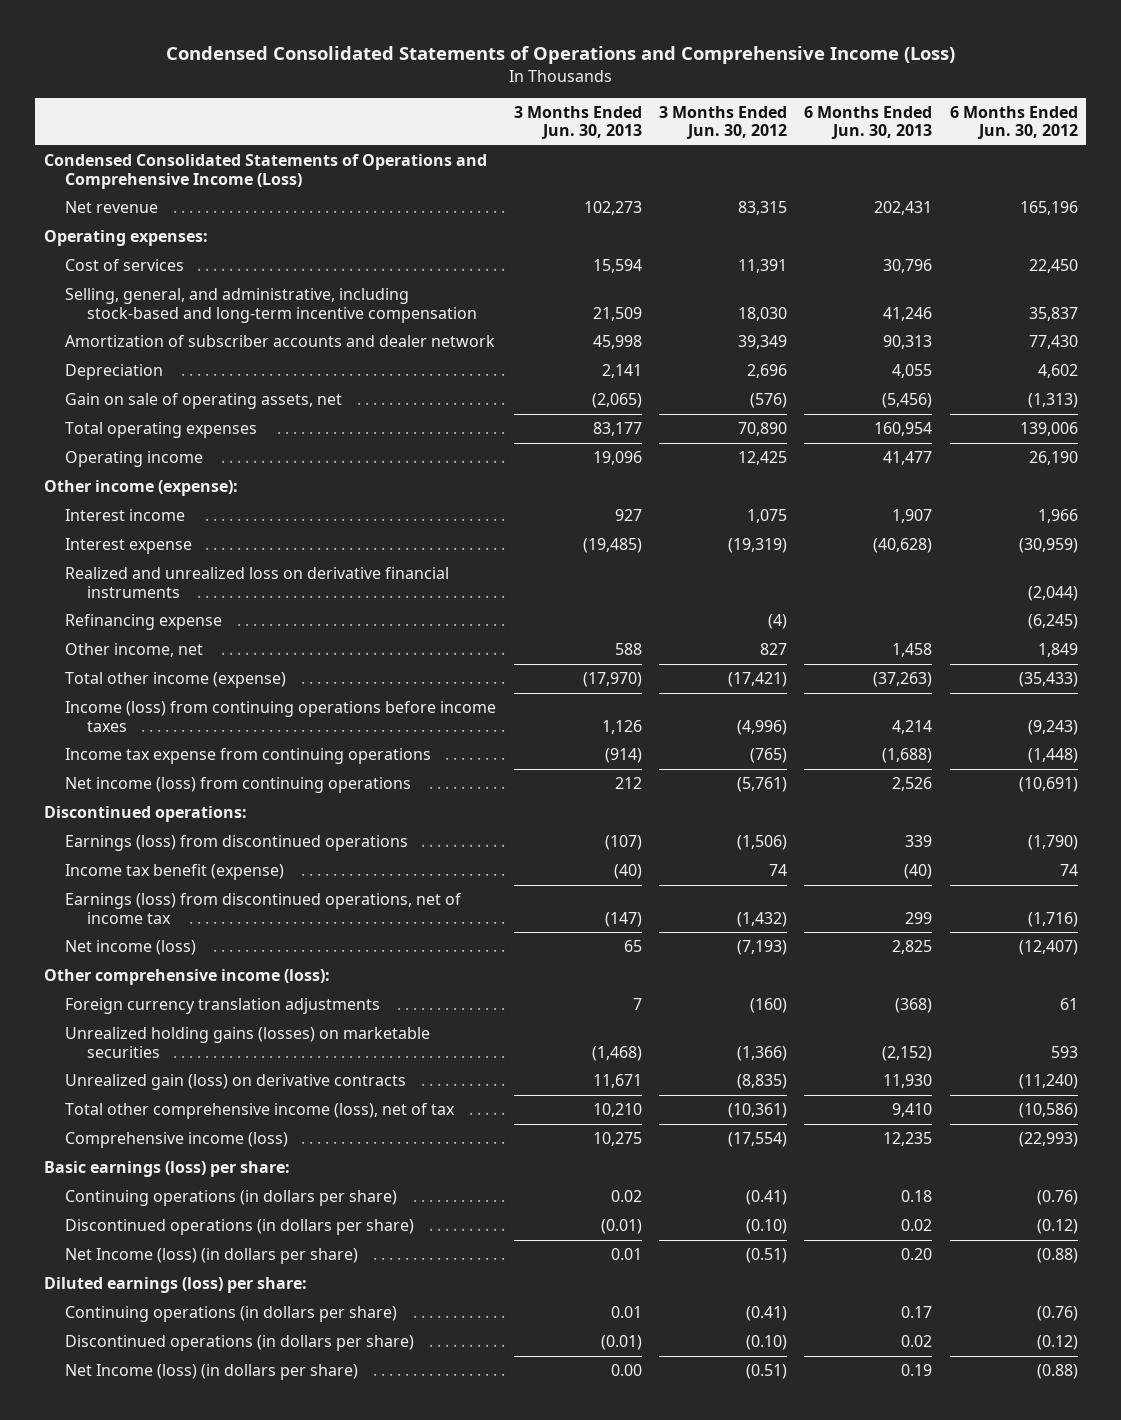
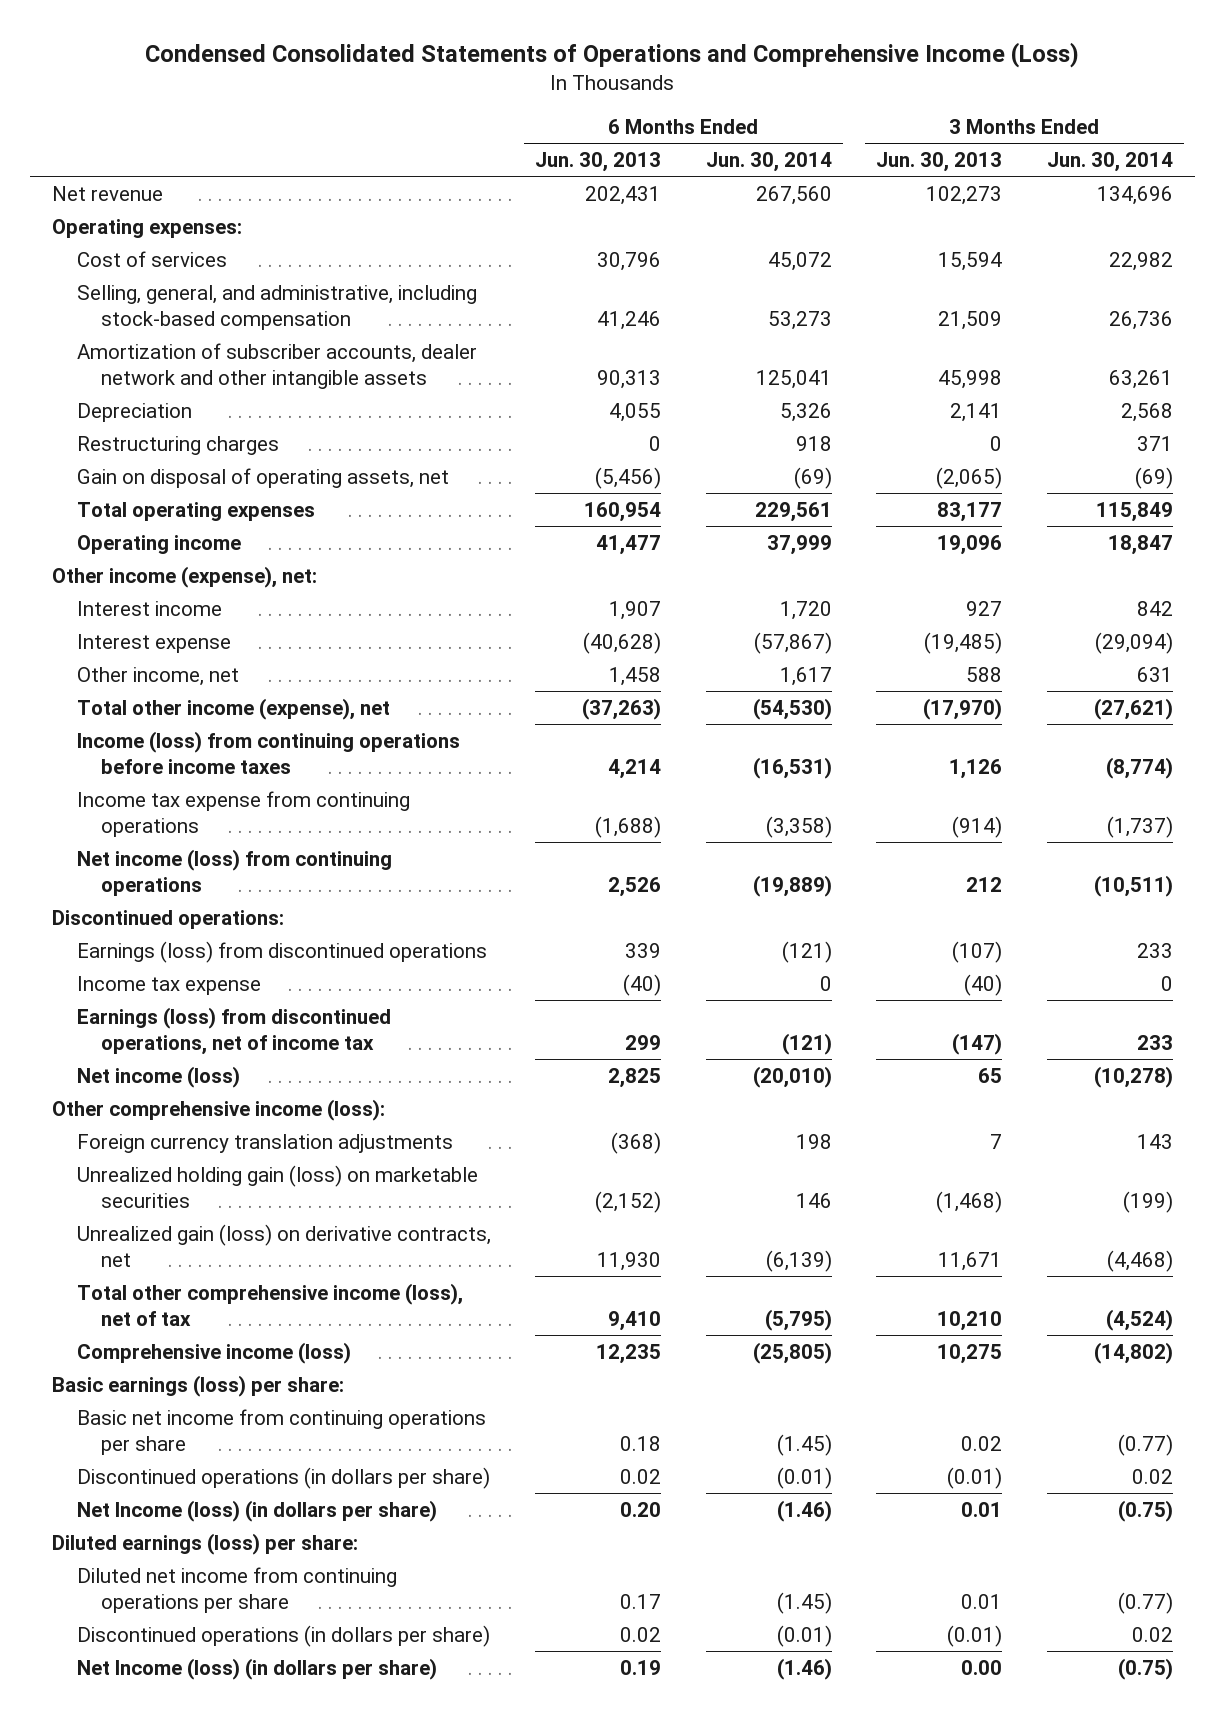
[658,105,787,140] 3 Months Ended Jun. 30, 2012 -> none
[949,105,1078,140] 6 Months Ended Jun. 30, 2012 -> none
none -> [705,152,832,173] Jun. 30, 2014
none -> [1046,152,1173,173] Jun. 30, 2014
[43,154,487,189] Condensed Consolidated Statements of Operations and Comprehensive Income (Loss) -> none
[65,288,477,323] Selling, general, and administrative, including stock-based and long-term incentive compensation -> [76,284,477,330] Selling, general, and administrative, including stock-based compensation
[65,335,496,348] Amortization of subscriber accounts and dealer network -> [76,342,477,389] Amortization of subscriber accounts, dealer network and other intangible assets
none -> [76,435,279,455] Restructuring charges
[65,393,343,410] Gain on sale of operating assets, net -> [76,467,449,488] Gain on disposal of operating assets, net
[43,480,238,497] Other income (expense): -> [52,565,318,588] Other income (expense), net:
[65,567,450,598] Realized and unrealized loss on derivative financial instruments -> none
[65,614,223,631] Refinancing expense -> none
[65,672,287,689] Total other income (expense) -> [76,697,390,720] Total other income (expense), net
[65,864,285,881] Income tax benefit (expense) -> [76,975,261,995] Income tax expense
[65,1027,431,1058] Unrealized holding gains (losses) on marketable securities -> [76,1164,478,1208] Unrealized holding gain (loss) on marketable securities
[65,1074,407,1091] Unrealized gain (loss) on derivative contracts -> [76,1223,491,1267] Unrealized gain (loss) on derivative contracts, net
[65,1190,398,1207] Continuing operations (in dollars per share) -> [76,1408,486,1455] Basic net income from continuing operations per share
[65,1306,398,1323] Continuing operations (in dollars per share) -> [76,1566,397,1613] Diluted net income from continuing operations per share

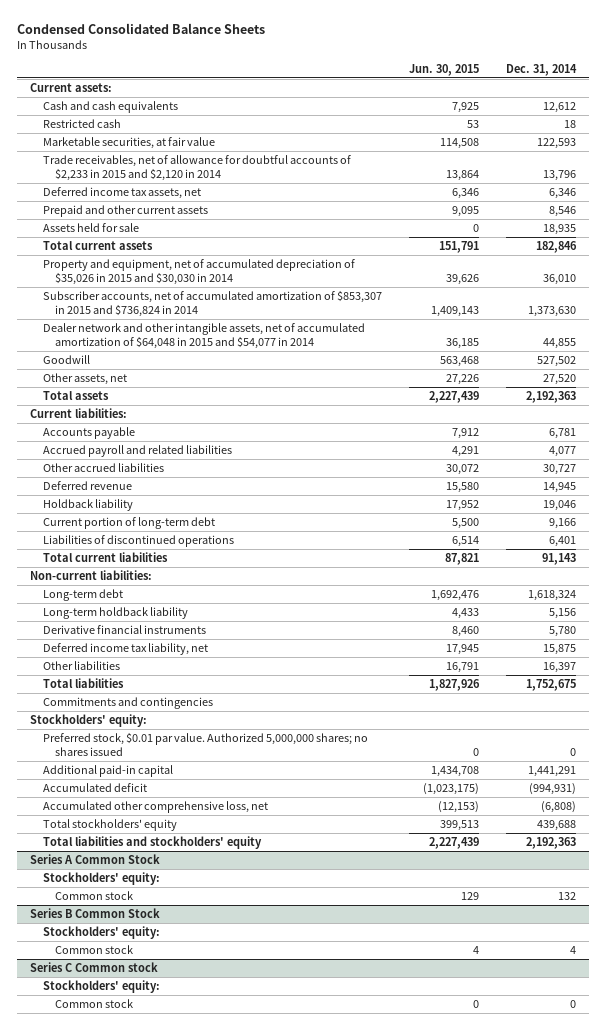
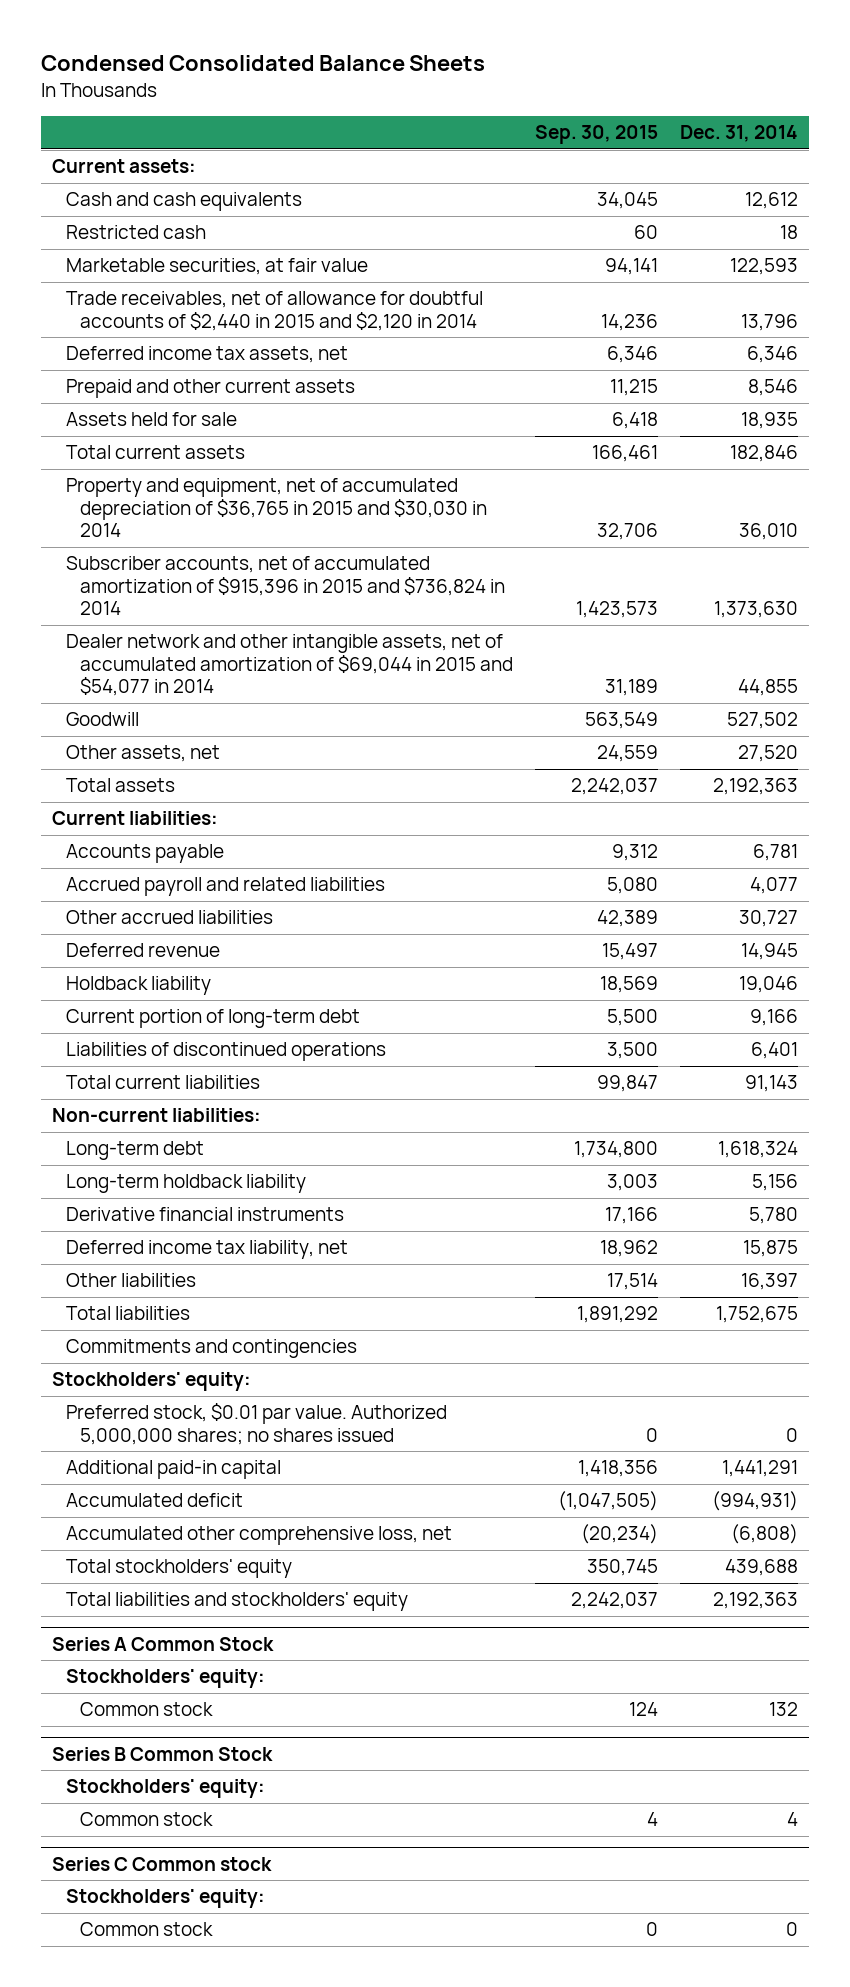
[408,63,479,76] Jun. 30, 2015 -> none
none -> [535,125,659,145] Sep. 30, 2015
[42,154,351,181] Trade receivables, net of allowance for doubtful accounts of $2,233 in 2015 and $2,120 in 2014 -> [66,291,484,331] Trade receivables, net of allowance for doubtful accounts of $2,440 in 2015 and $2,120 in 2014
[42,258,355,285] Property and equipment, net of accumulated depreciation of $35,026 in 2015 and $30,030 in 2014 -> [66,478,488,538] Property and equipment, net of accumulated depreciation of $36,765 in 2015 and $30,030 in 2014
[42,289,382,317] Subscriber accounts, net of accumulated amortization of $853,307 in 2015 and $736,824 in 2014 -> [66,556,506,616] Subscriber accounts, net of accumulated amortization of $915,396 in 2015 and $736,824 in 2014
[42,322,365,349] Dealer network and other intangible assets, net of accumulated amortization of $64,048 in 2015 and $54,077 in 2014 -> [66,634,514,697] Dealer network and other intangible assets, net of accumulated amortization of $69,044 in 2015 and $54,077 in 2014

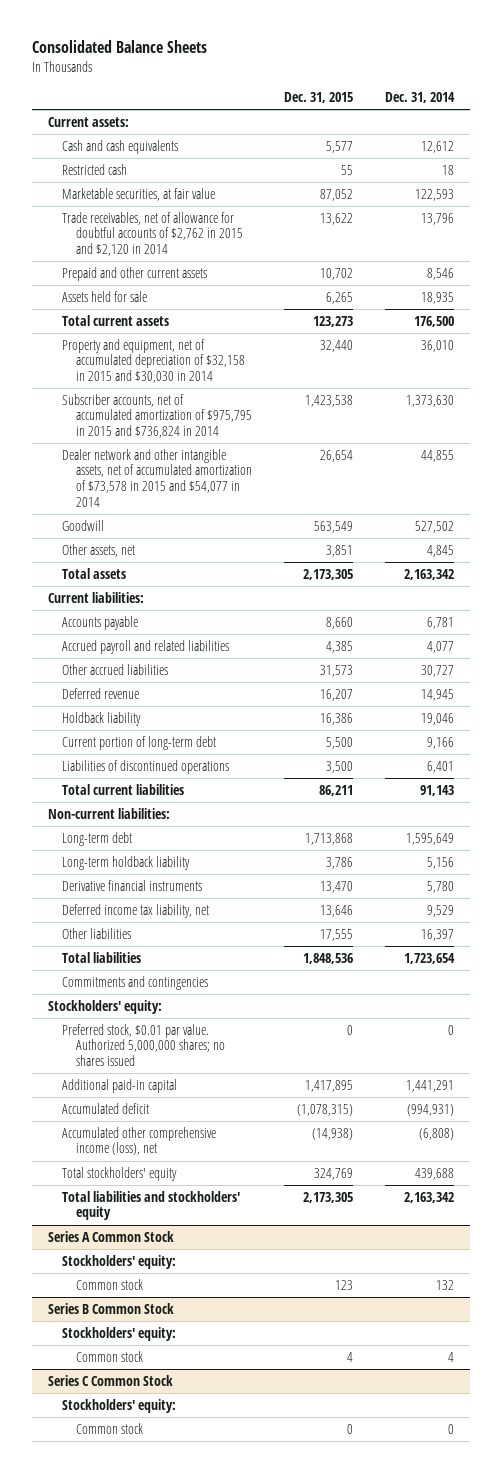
[41,54,486,71] Condensed Consolidated Balance Sheets -> [32,40,208,54] Consolidated Balance Sheets
[535,125,659,145] Sep. 30, 2015 -> none
none -> [284,91,354,103] Dec. 31, 2015
[66,346,349,364] Deferred income tax assets, net -> none
[66,291,484,331] Trade receivables, net of allowance for doubtful accounts of $2,440 in 2015 and $2,120 in 2014 -> [62,211,244,257] Trade receivables, net of allowance for doubtful accounts of $2,762 in 2015 and $2,120 in 2014
[730,445,799,463] 182,846 -> [414,315,455,327] 176,500
[66,478,488,538] Property and equipment, net of accumulated depreciation of $36,765 in 2015 and $30,030 in 2014 -> [62,338,246,384] Property and equipment, net of accumulated depreciation of $32,158 in 2015 and $30,030 in 2014
[66,556,506,616] Subscriber accounts, net of accumulated amortization of $915,396 in 2015 and $736,824 in 2014 -> [62,393,253,439] Subscriber accounts, net of accumulated amortization of $975,795 in 2015 and $736,824 in 2014
[66,634,514,697] Dealer network and other intangible assets, net of accumulated amortization of $69,044 in 2015 and $54,077 in 2014 -> [62,448,253,507] Dealer network and other intangible assets, net of accumulated amortization of $73,578 in 2015 and $54,077 in 2014
[738,745,799,763] 27,520 -> [427,544,455,557] 4,845
[713,778,799,796] 2,192,363 -> [404,568,455,580] 2,163,342
[718,1141,799,1159] 1,618,324 -> [406,832,455,845] 1,595,649
[743,1240,799,1258] 15,875 -> [427,904,455,917] 9,529
[716,1306,799,1324] 1,752,675 -> [404,952,456,964] 1,723,654
[66,1526,453,1546] Accumulated other comprehensive loss, net -> [62,1126,217,1156] Accumulated other comprehensive income (loss), net
[713,1592,799,1610] 2,192,363 -> [404,1191,455,1203] 2,163,342
[52,1856,273,1871] Series C Common stock -> [48,1374,174,1386] Series C Common Stock

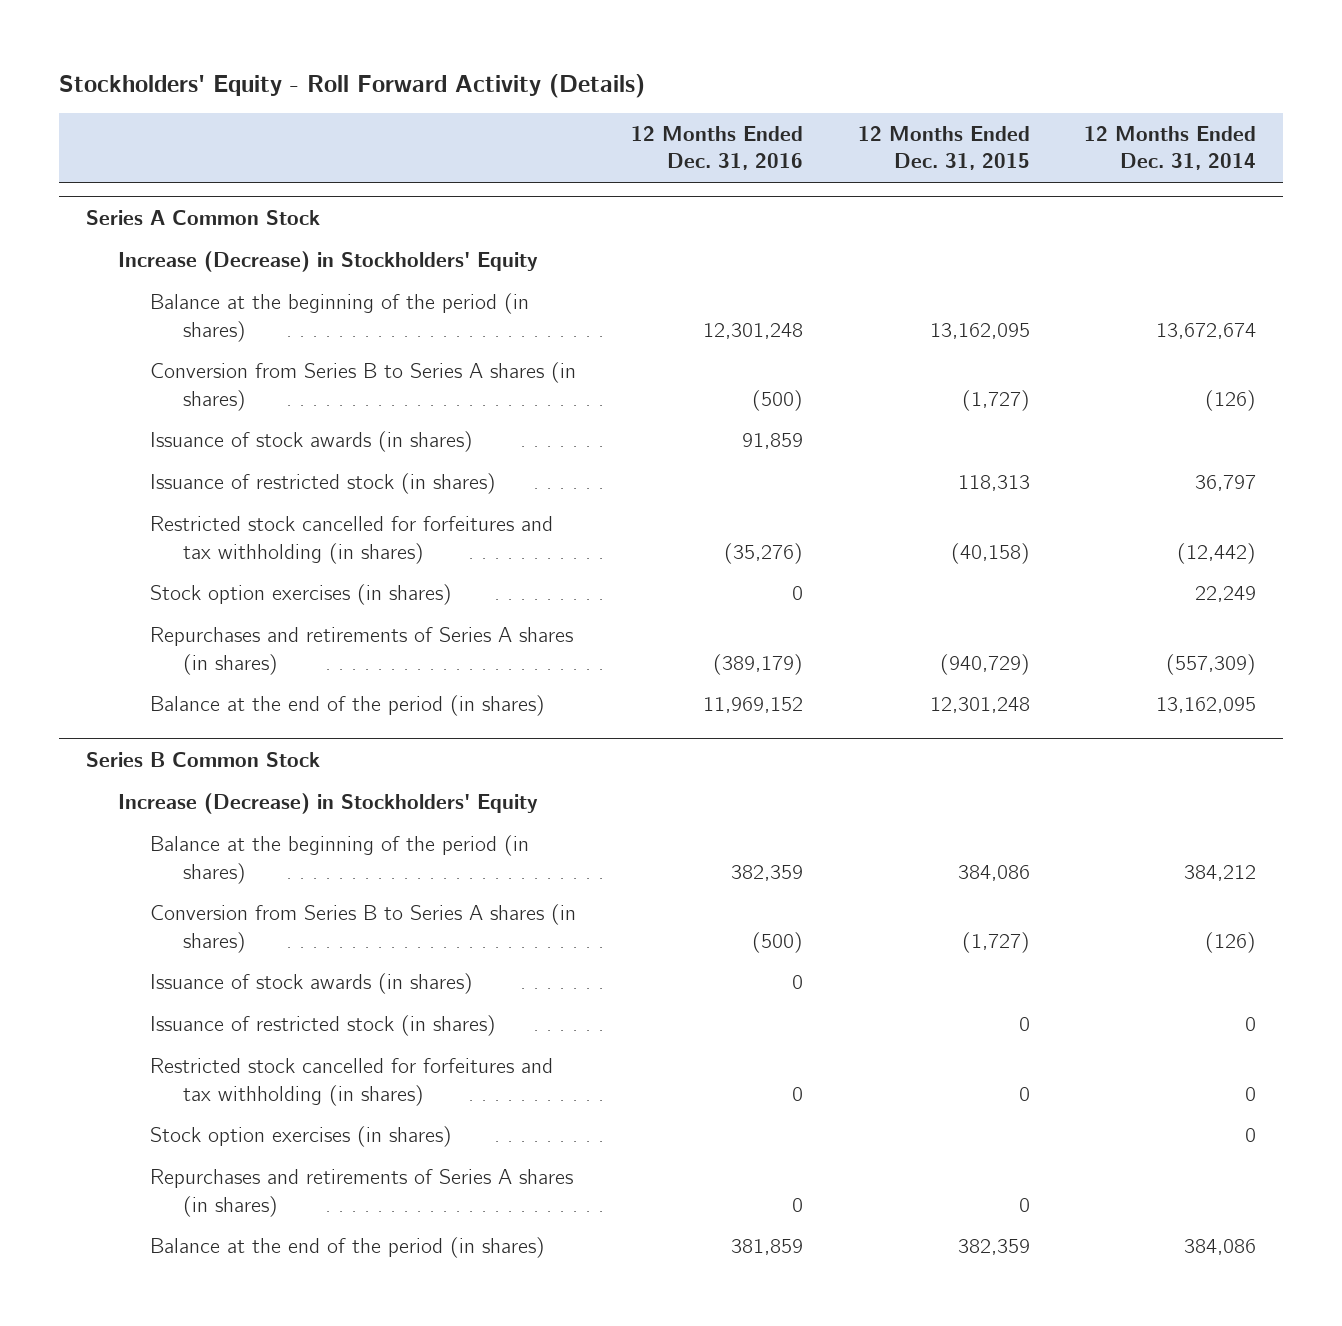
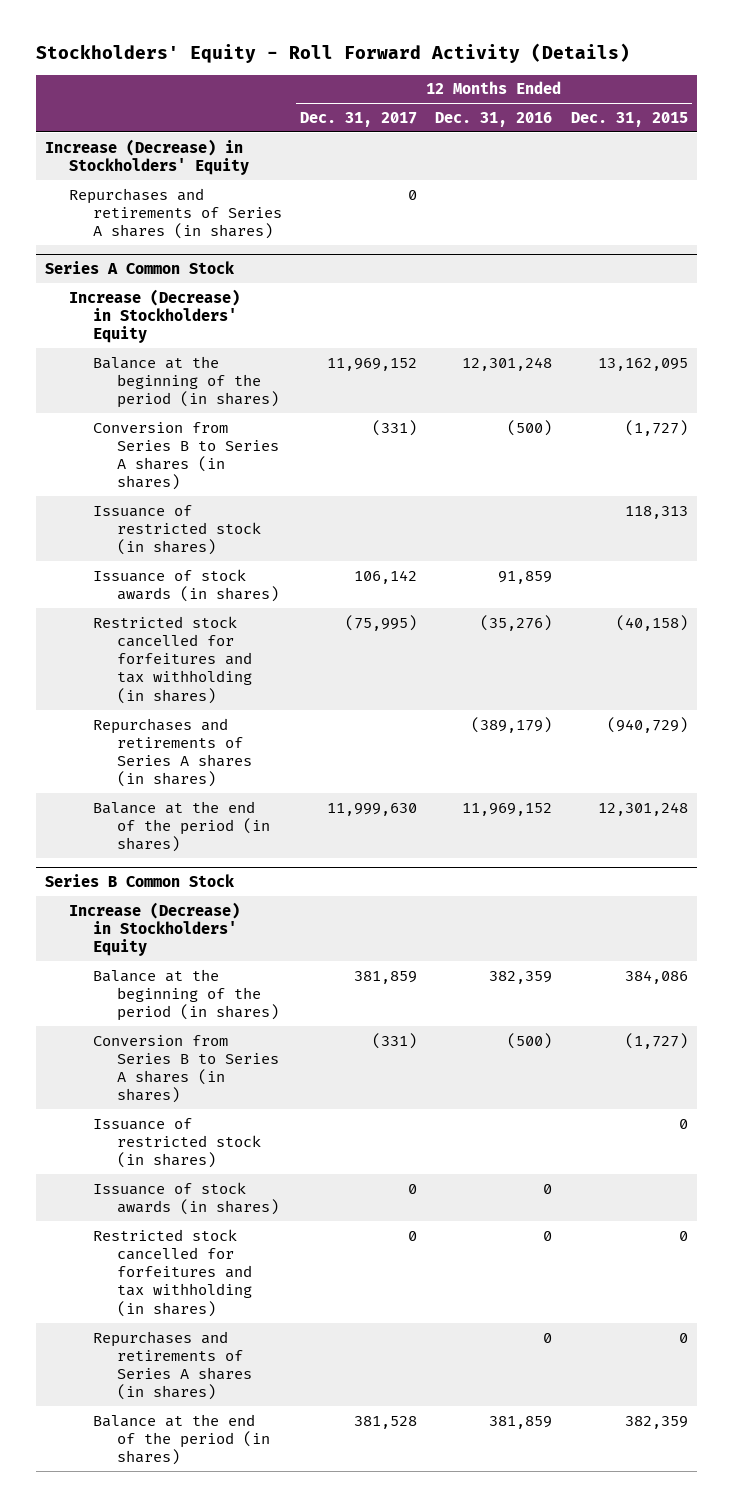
[1084,126,1257,171] 12 Months Ended Dec. 31, 2014 -> none
none -> [300,111,418,127] Dec. 31, 2017
none -> [45,138,250,175] Increase (Decrease) in Stockholders' Equity
none -> [69,187,283,240] Repurchases and retirements of Series A shares (in shares)
[150,431,474,453] Issuance of stock awards (in shares) -> [93,568,280,602] Issuance of stock awards (in shares)
[150,584,453,606] Stock option exercises (in shares) -> none
[150,973,474,995] Issuance of stock awards (in shares) -> [93,1181,280,1215] Issuance of stock awards (in shares)
[150,1126,453,1148] Stock option exercises (in shares) -> none

